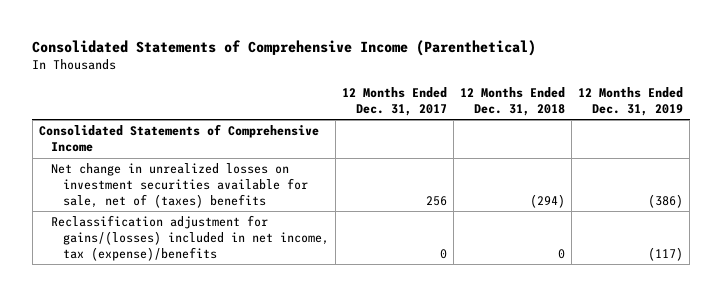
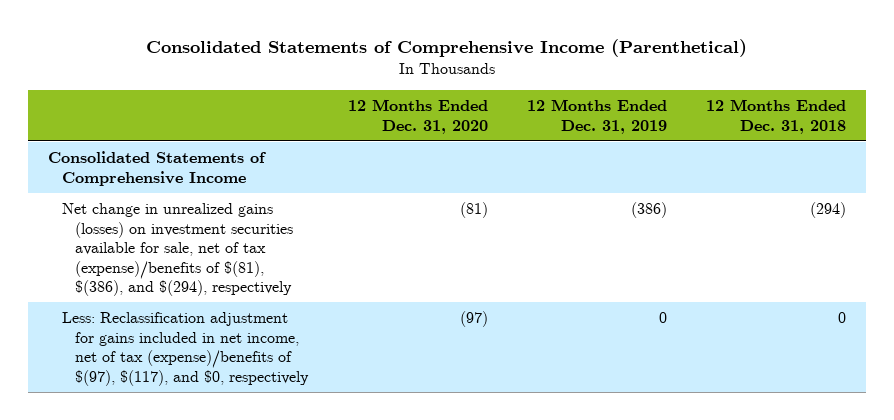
[342,87,448,116] 12 Months Ended Dec. 31, 2017 -> none
none -> [347,99,488,134] 12 Months Ended Dec. 31, 2020
[51,163,309,208] Net change in unrealized losses on investment securities available for sale, net of (taxes) benefits -> [61,203,294,297] Net change in unrealized gains (losses) on investment securities available for sale, net of tax (expense)/benefits of $(81), $(386), and $(294), respectively
[51,215,330,261] Reclassification adjustment for gains/(losses) included in net income, tax (expense)/benefits -> [61,312,310,386] Less: Reclassification adjustment for gains included in net income, net of tax (expense)/benefits of $(97), $(117), and $0, respectively
[648,246,684,261] (117) -> [658,312,667,324] 0

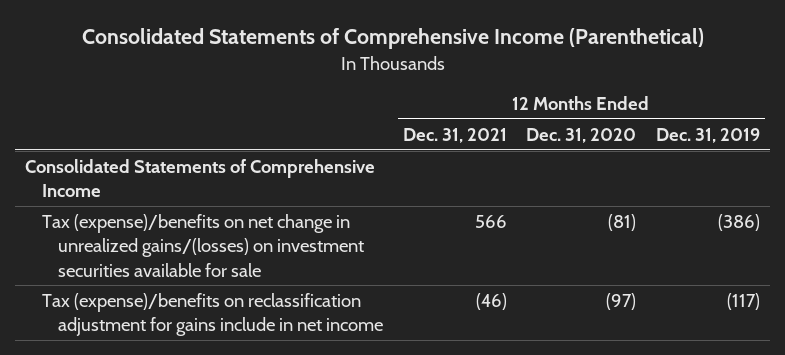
[706,99,847,134] 12 Months Ended Dec. 31, 2018 -> none
none -> [402,127,507,143] Dec. 31, 2021
[61,203,294,297] Net change in unrealized gains (losses) on investment securities available for sale, net of tax (expense)/benefits of $(81), $(386), and $(294), respectively -> [41,213,365,277] Tax (expense)/benefits on net change in unrealized gains/(losses) on investment securities available for sale
[61,312,310,386] Less: Reclassification adjustment for gains included in net income, net of tax (expense)/benefits of $(97), $(117), and $0, respectively -> [41,292,384,337] Tax (expense)/benefits on reclassification adjustment for gains include in net income
[658,312,667,324] 0 -> [727,292,761,310] (117)

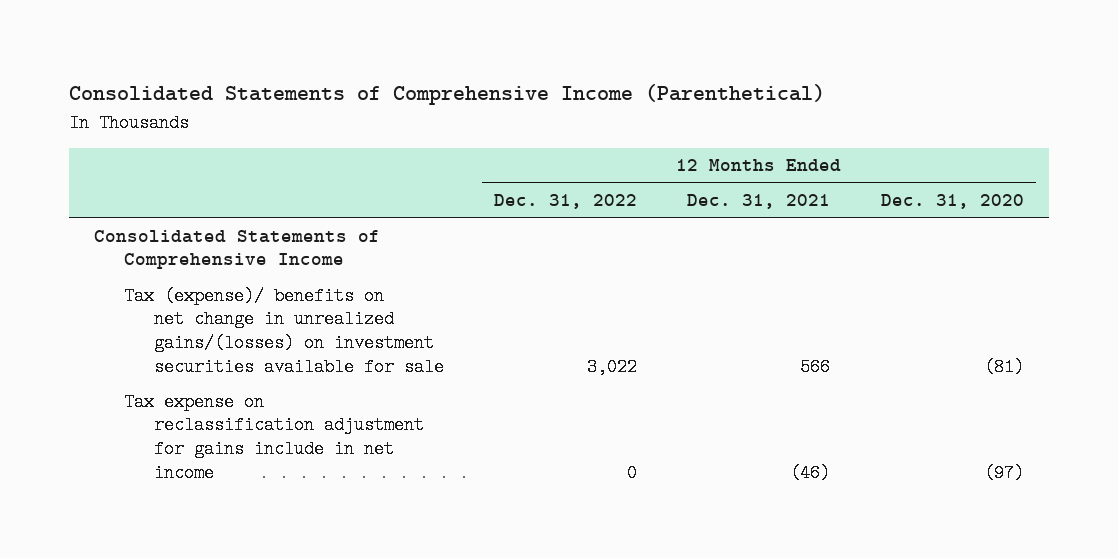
[656,127,761,143] Dec. 31, 2019 -> none
none -> [494,194,638,210] Dec. 31, 2022
[41,213,365,277] Tax (expense)/benefits on net change in unrealized gains/(losses) on investment securities available for sale -> [123,286,444,376] Tax (expense)/ benefits on net change in unrealized gains/(losses) on investment securities available for sale
[41,292,384,337] Tax (expense)/benefits on reclassification adjustment for gains include in net income -> [123,392,424,482] Tax expense on reclassification adjustment for gains include in net income

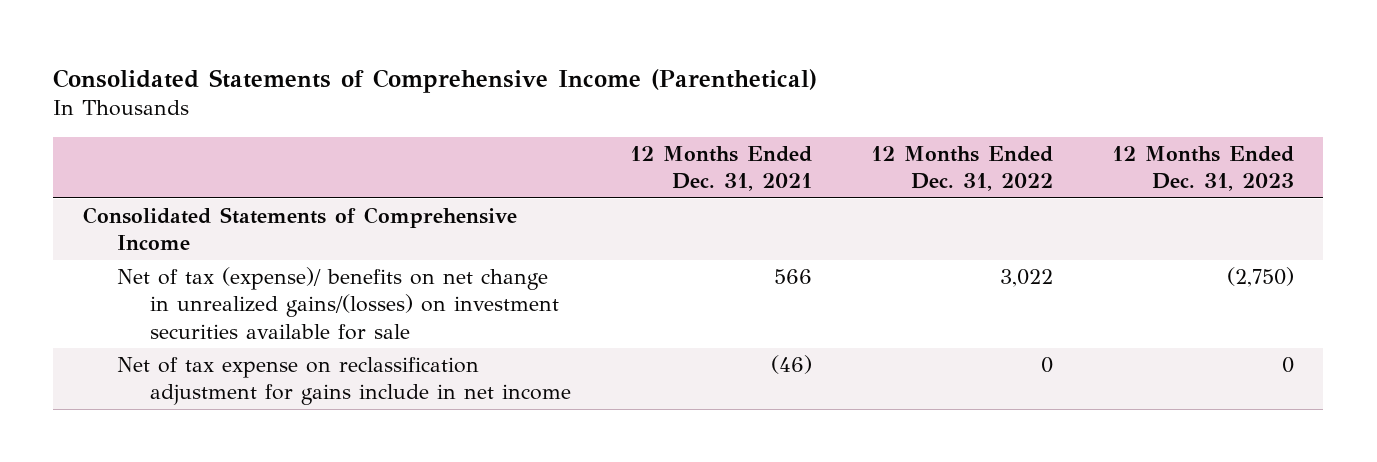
[880,194,1024,210] Dec. 31, 2020 -> none
none -> [1111,145,1294,192] 12 Months Ended Dec. 31, 2023
[123,286,444,376] Tax (expense)/ benefits on net change in unrealized gains/(losses) on investment securities available for sale -> [116,267,560,340] Net of tax (expense)/ benefits on net change in unrealized gains/(losses) on investment securities available for sale
[123,392,424,482] Tax expense on reclassification adjustment for gains include in net income -> [116,357,572,406] Net of tax expense on reclassification adjustment for gains include in net income

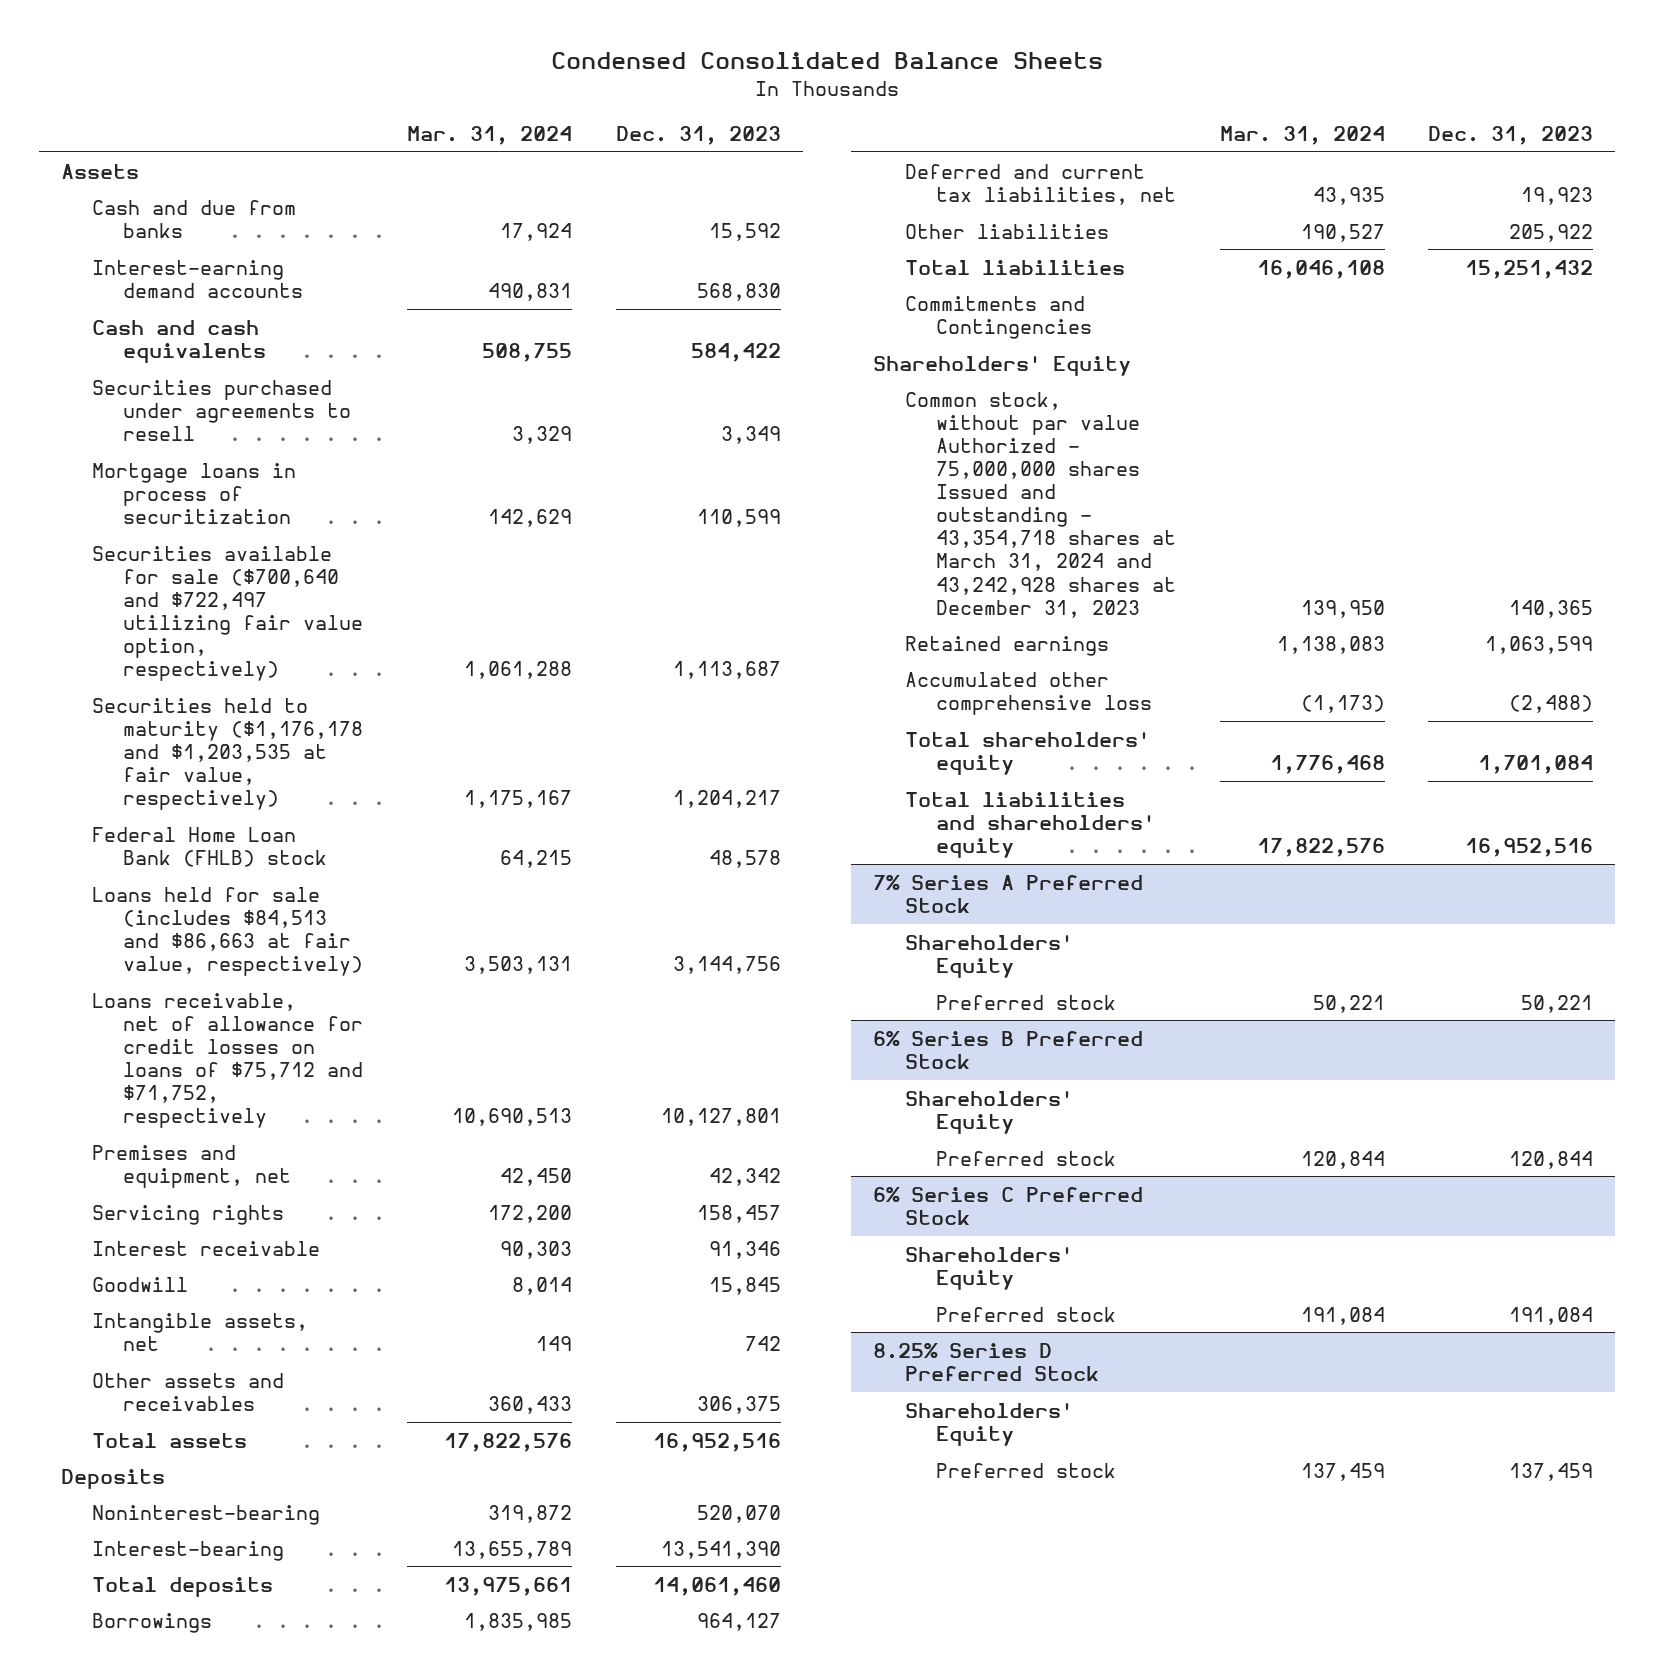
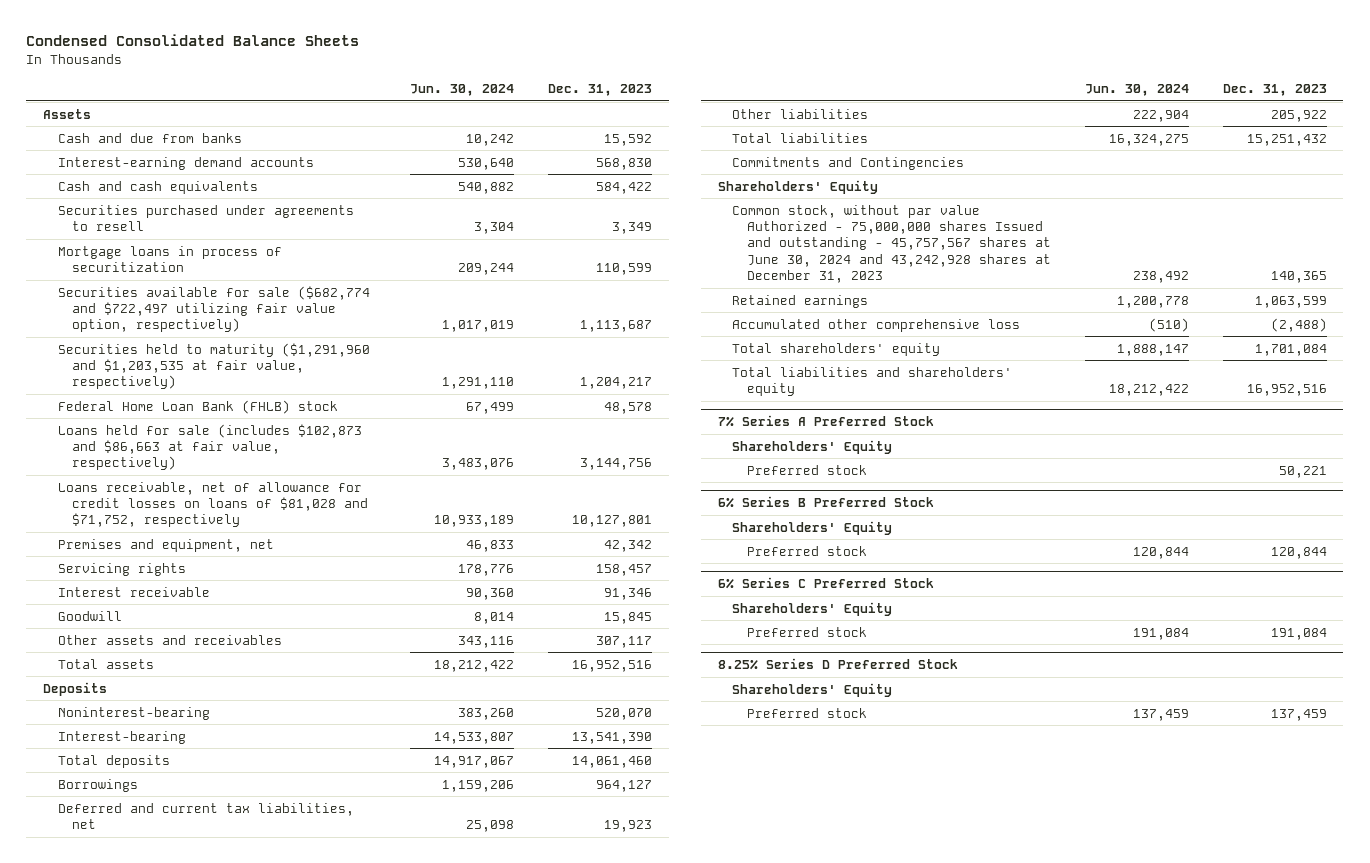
[406,125,572,145] Mar. 31, 2024 -> none
none -> [410,84,515,97] Jun. 30, 2024
[91,545,364,682] Securities available for sale ($700,640 and $722,497 utilizing fair value option, respectively) -> [57,285,370,333] Securities available for sale ($682,774 and $722,497 utilizing fair value option, respectively)
[91,697,364,811] Securities held to maturity ($1,176,178 and $1,203,535 at fair value, respectively) -> [57,342,370,390] Securities held to maturity ($1,291,960 and $1,203,535 at fair value, respectively)
[91,886,364,977] Loans held for sale (includes $84,513 and $86,663 at fair value, respectively) -> [57,423,362,471] Loans held for sale (includes $102,873 and $86,663 at fair value, respectively)
[91,992,364,1129] Loans receivable, net of allowance for credit losses on loans of $75,712 and $71,752, respectively -> [57,481,369,528] Loans receivable, net of allowance for credit losses on loans of $81,028 and $71,752, respectively
[91,1312,308,1351] Intangible assets, net -> none
[696,1395,781,1414] 306,375 -> [596,635,653,648] 307,117
[904,391,1176,618] Common stock, without par value Authorized - 75,000,000 shares Issued and outstanding - 43,354,718 shares at March 31, 2024 and 43,242,928 shares at December 31, 2023 -> [732,204,1051,283] Common stock, without par value Authorized - 75,000,000 shares Issued and outstanding - 45,757,567 shares at June 30, 2024 and 43,242,928 shares at December 31, 2023

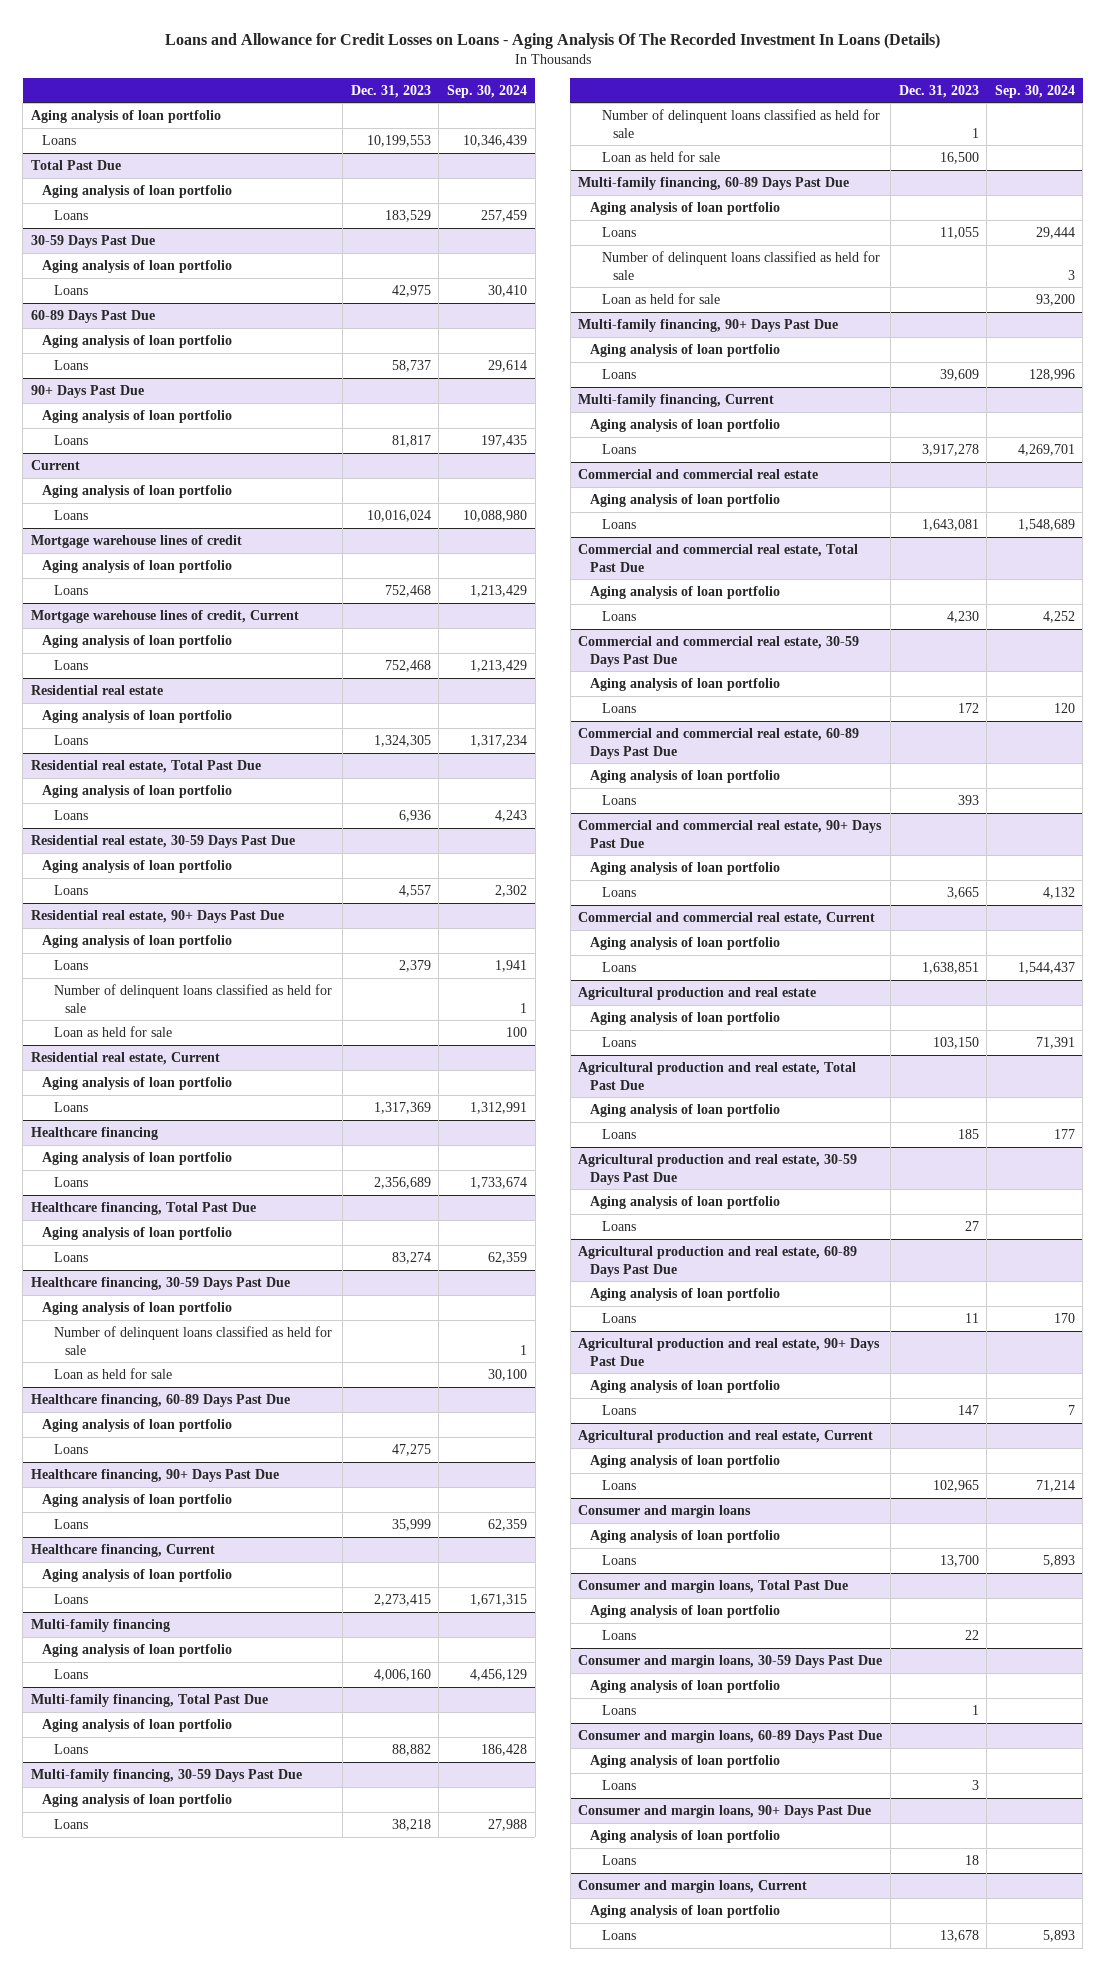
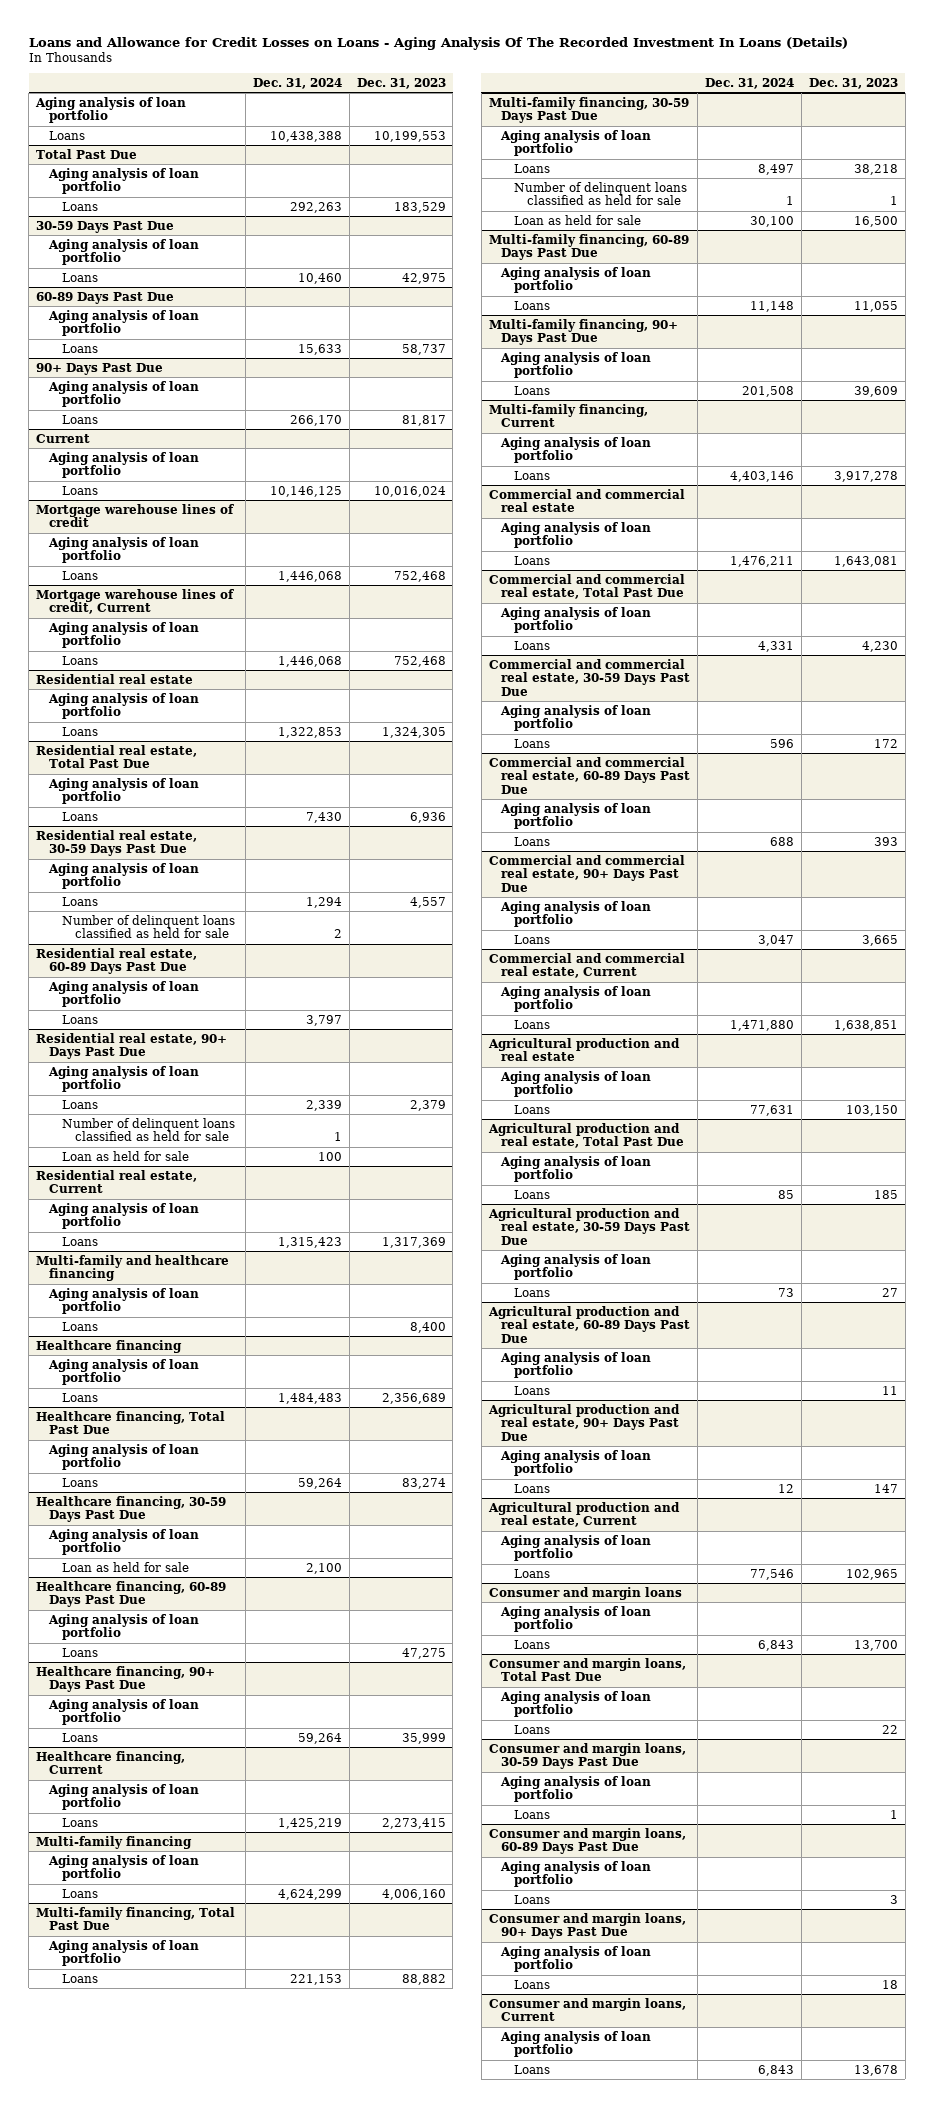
[446,84,527,98] Sep. 30, 2024 -> none
none -> [252,77,342,89] Dec. 31, 2024
none -> [61,914,235,939] Number of delinquent loans classified as held for sale
none -> [36,947,198,975] Residential real estate, 60-89 Days Past Due
none -> [48,980,200,1008] Aging analysis of loan portfolio
none -> [61,1014,98,1024] Loans
none -> [36,1254,230,1282] Multi-family and healthcare financing
none -> [48,1287,200,1315] Aging analysis of loan portfolio
none -> [61,1321,98,1331] Loans
[53,1325,332,1355] Number of delinquent loans classified as held for sale -> none
[601,250,880,280] Number of delinquent loans classified as held for sale -> none
[601,292,720,304] Loan as held for sale -> none

